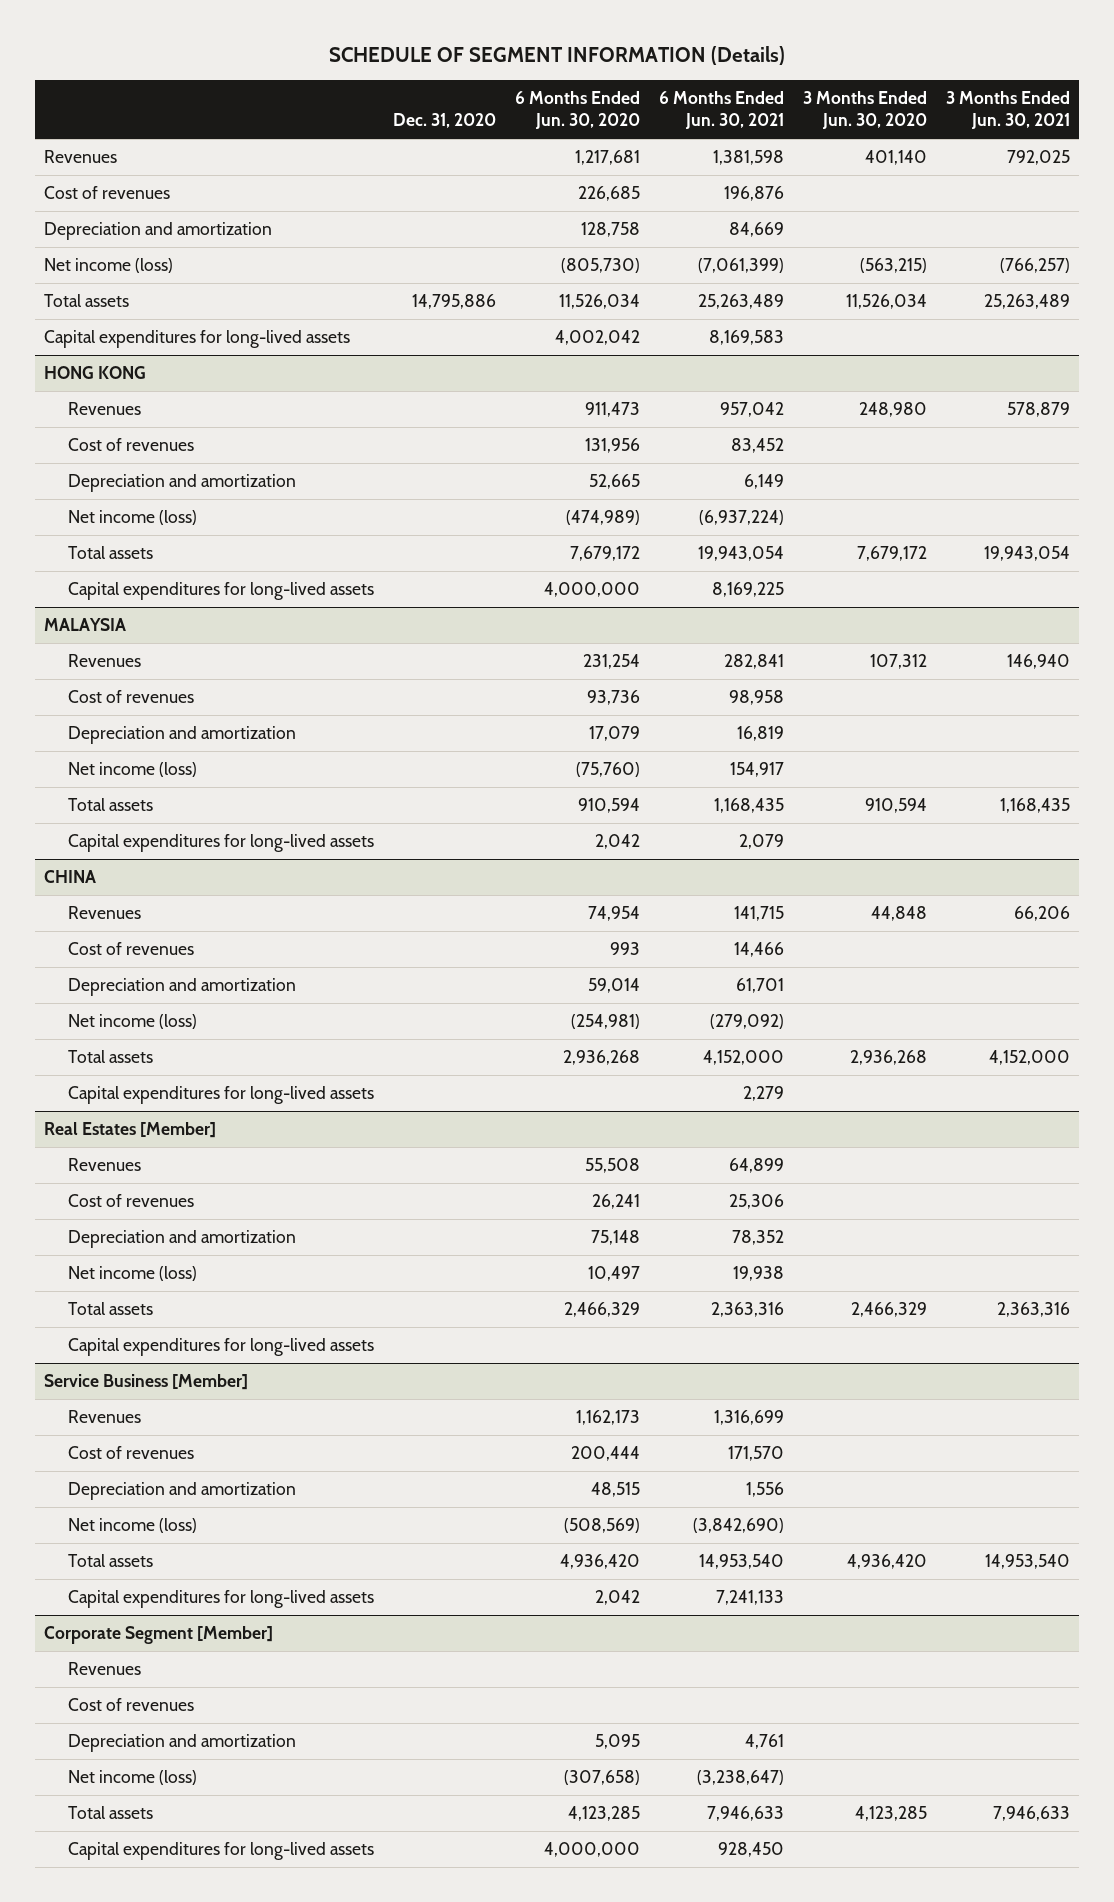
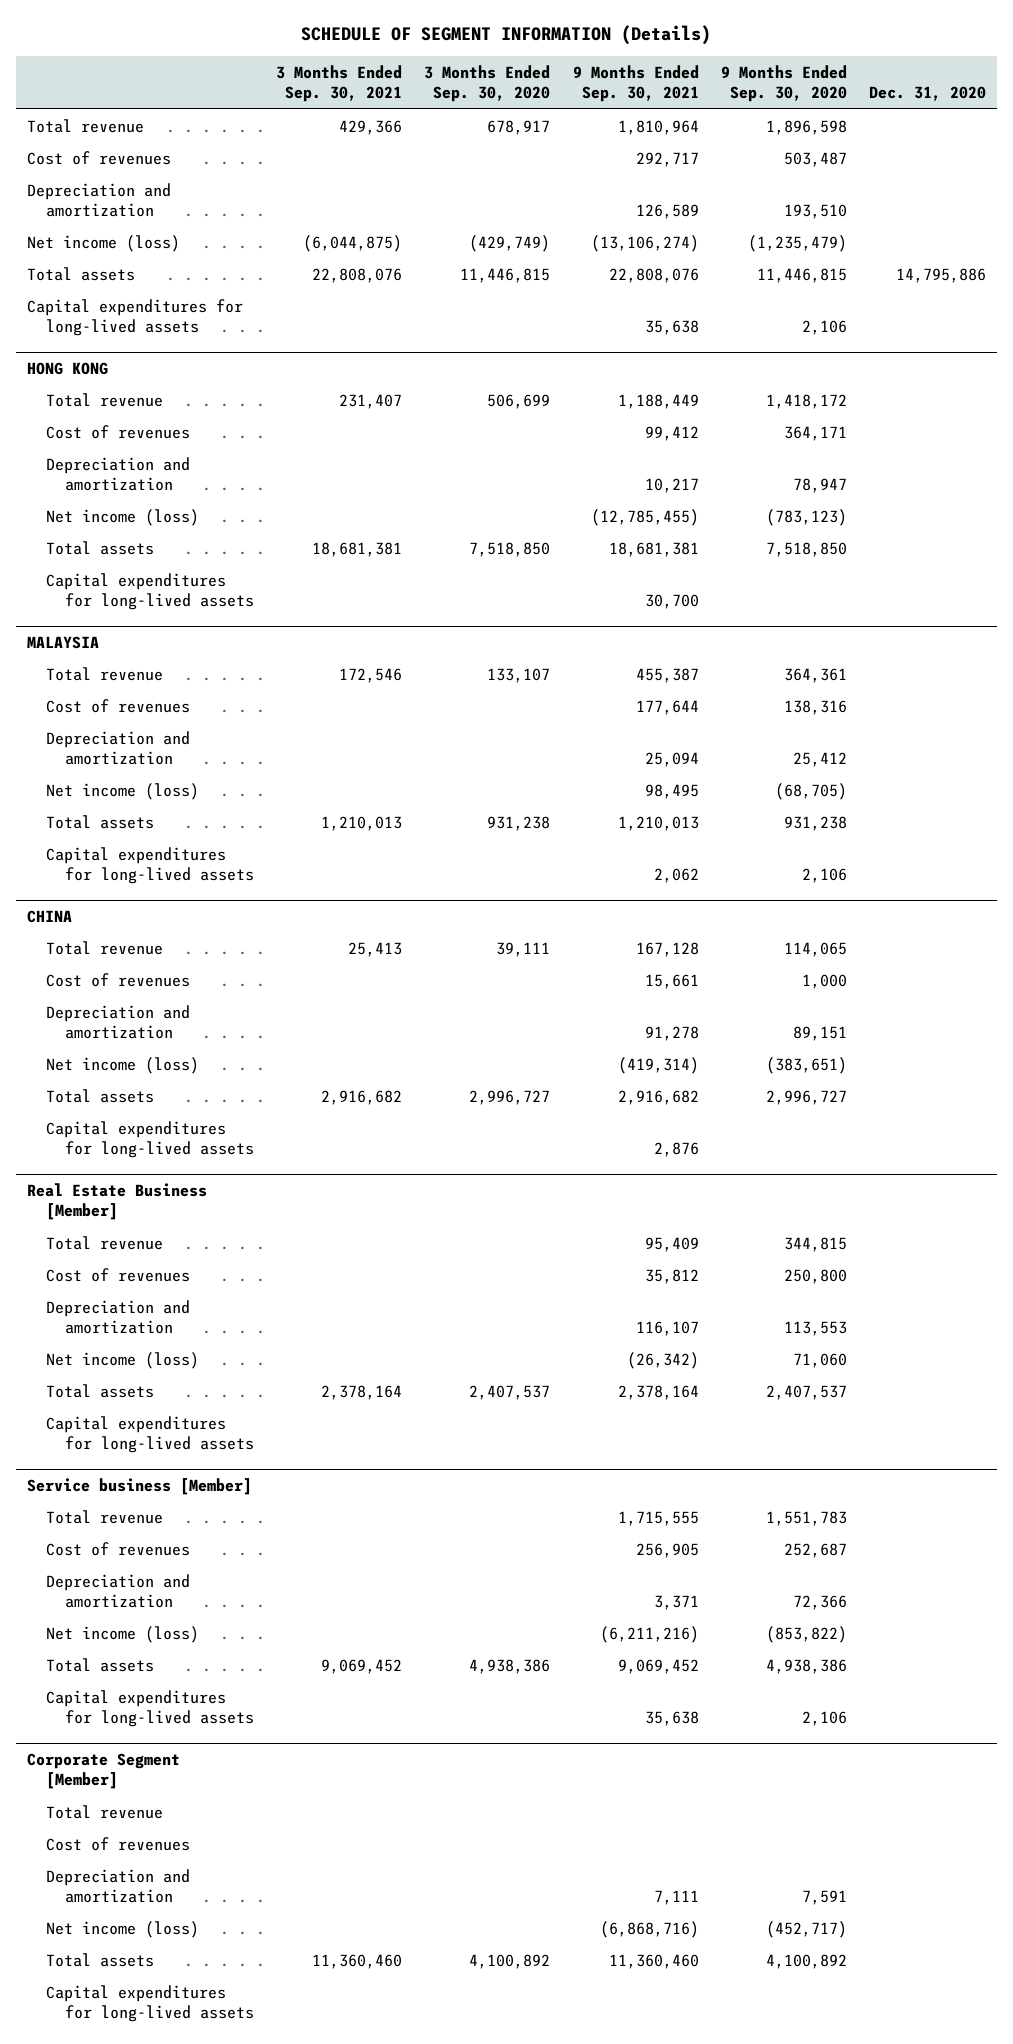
[515,91,641,130] 6 Months Ended Jun. 30, 2020 -> none
[658,91,784,130] 6 Months Ended Jun. 30, 2021 -> none
[802,91,927,130] 3 Months Ended Jun. 30, 2020 -> none
[945,91,1070,130] 3 Months Ended Jun. 30, 2021 -> none
none -> [276,64,403,102] 3 Months Ended Sep. 30, 2021
none -> [424,64,551,102] 3 Months Ended Sep. 30, 2020
none -> [572,64,699,102] 9 Months Ended Sep. 30, 2021
none -> [720,64,847,102] 9 Months Ended Sep. 30, 2020
[44,150,118,164] Revenues -> [26,118,144,133] Total revenue
[68,402,142,416] Revenues -> [46,392,164,407] Total revenue
[68,654,142,668] Revenues -> [46,666,164,681] Total revenue
[68,906,142,920] Revenues -> [46,940,164,955] Total revenue
[44,1122,217,1139] Real Estates [Member] -> [26,1182,207,1221] Real Estate Business [Member]
[68,1158,142,1172] Revenues -> [46,1235,164,1250] Total revenue
[44,1374,249,1391] Service Business [Member] -> [26,1477,252,1495] Service business [Member]
[68,1410,142,1424] Revenues -> [46,1509,164,1524] Total revenue
[68,1662,142,1676] Revenues -> [46,1804,164,1819] Total revenue

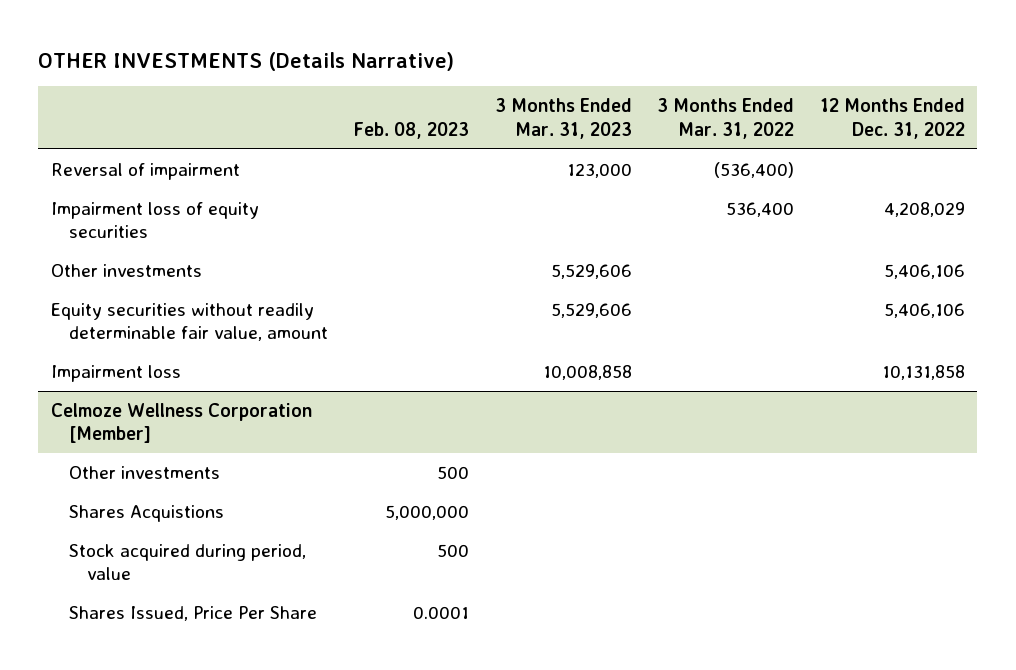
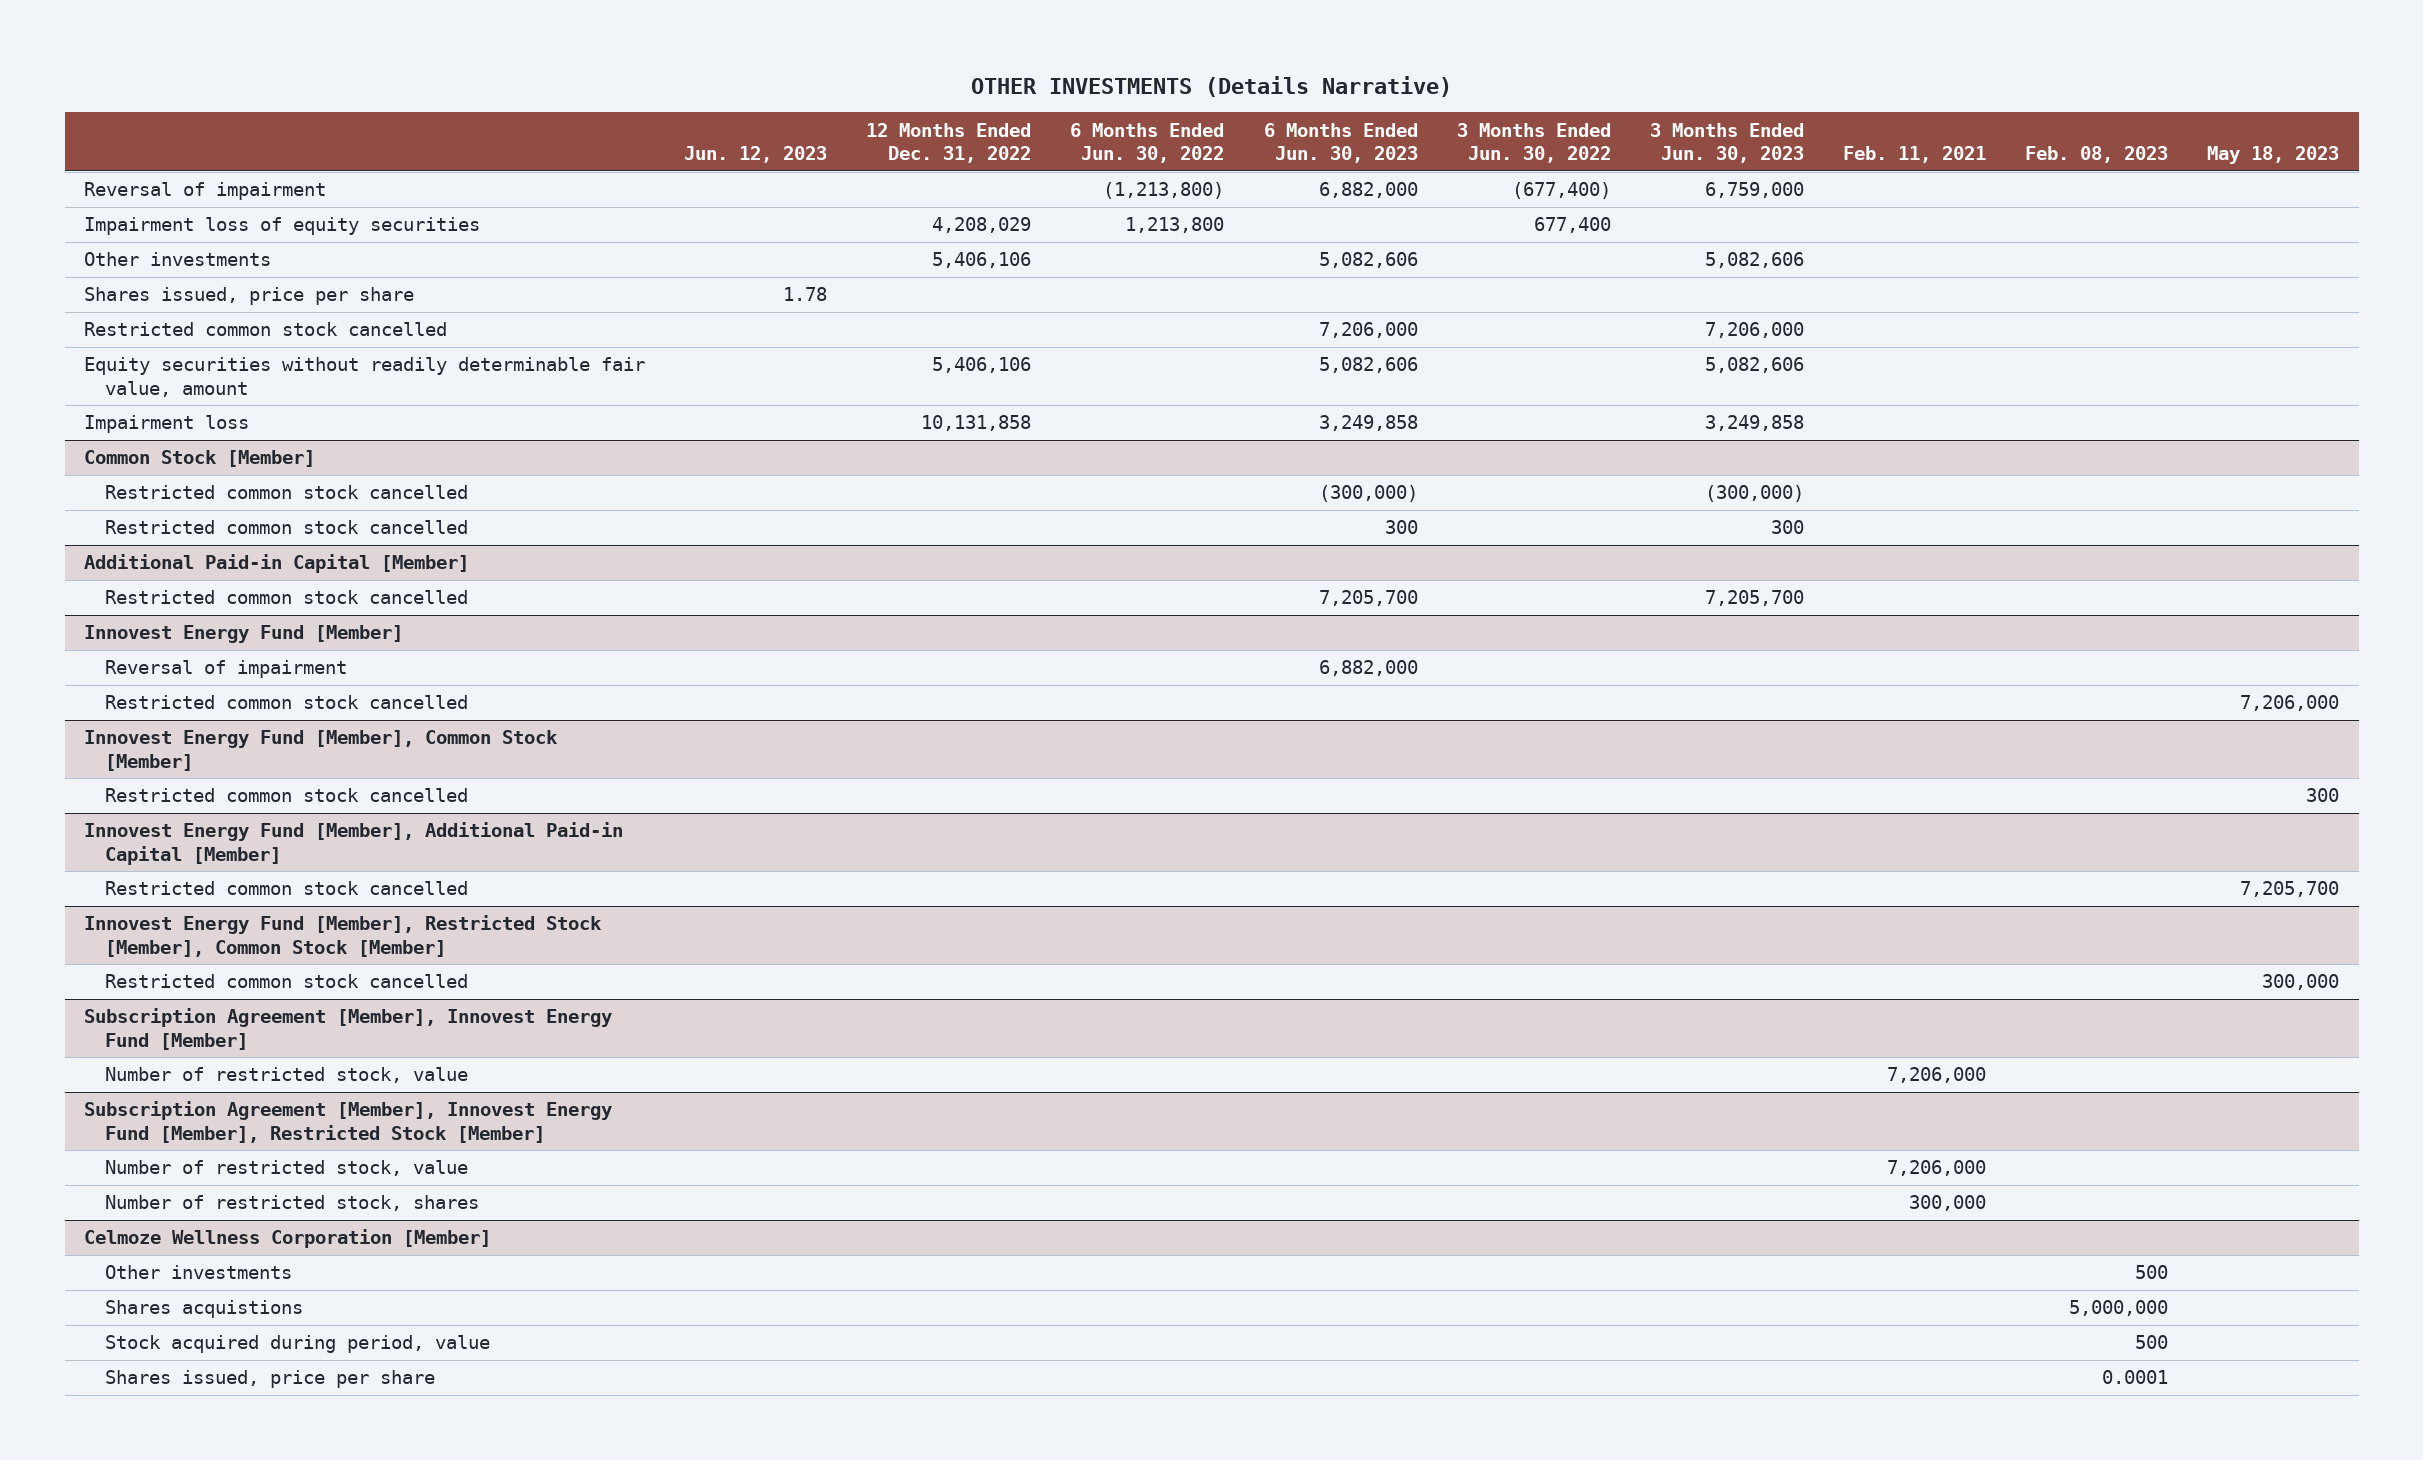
[494,97,632,139] 3 Months Ended Mar. 31, 2023 -> none
[657,97,795,139] 3 Months Ended Mar. 31, 2022 -> none
none -> [684,145,828,163] Jun. 12, 2023
none -> [1070,122,1225,163] 6 Months Ended Jun. 30, 2022
none -> [1263,122,1418,163] 6 Months Ended Jun. 30, 2023
none -> [1456,122,1611,163] 3 Months Ended Jun. 30, 2022
none -> [1649,122,1804,163] 3 Months Ended Jun. 30, 2023
none -> [1842,145,1986,163] Feb. 11, 2021
none -> [2207,145,2340,164] May 18, 2023
none -> [84,287,415,306] Shares issued, price per share
none -> [84,322,448,337] Restricted common stock cancelled
none -> [84,450,316,468] Common Stock [Member]
none -> [105,485,469,500] Restricted common stock cancelled
none -> [105,520,469,535] Restricted common stock cancelled
none -> [84,554,470,574] Additional Paid-in Capital [Member]
none -> [105,590,469,605] Restricted common stock cancelled
none -> [84,625,404,644] Innovest Energy Fund [Member]
none -> [105,660,348,679] Reversal of impairment
none -> [105,695,469,710] Restricted common stock cancelled
none -> [84,730,559,771] Innovest Energy Fund [Member], Common Stock [Member]
none -> [105,788,469,803] Restricted common stock cancelled
none -> [84,822,624,865] Innovest Energy Fund [Member], Additional Paid-in Capital [Member]
none -> [105,881,469,896] Restricted common stock cancelled
none -> [84,915,603,957] Innovest Energy Fund [Member], Restricted Stock [Member], Common Stock [Member]
none -> [105,974,469,989] Restricted common stock cancelled
none -> [84,1008,613,1050] Subscription Agreement [Member], Innovest Energy Fund [Member]
none -> [105,1067,469,1084] Number of restricted stock, value
none -> [84,1101,613,1143] Subscription Agreement [Member], Innovest Energy Fund [Member], Restricted Stock [Member]
none -> [105,1160,469,1177] Number of restricted stock, value
none -> [105,1195,480,1212] Number of restricted stock, shares
[68,504,224,522] Shares Acquistions -> [105,1300,304,1319] Shares acquistions
[68,605,317,621] Shares Issued, Price Per Share -> [105,1370,436,1389] Shares issued, price per share

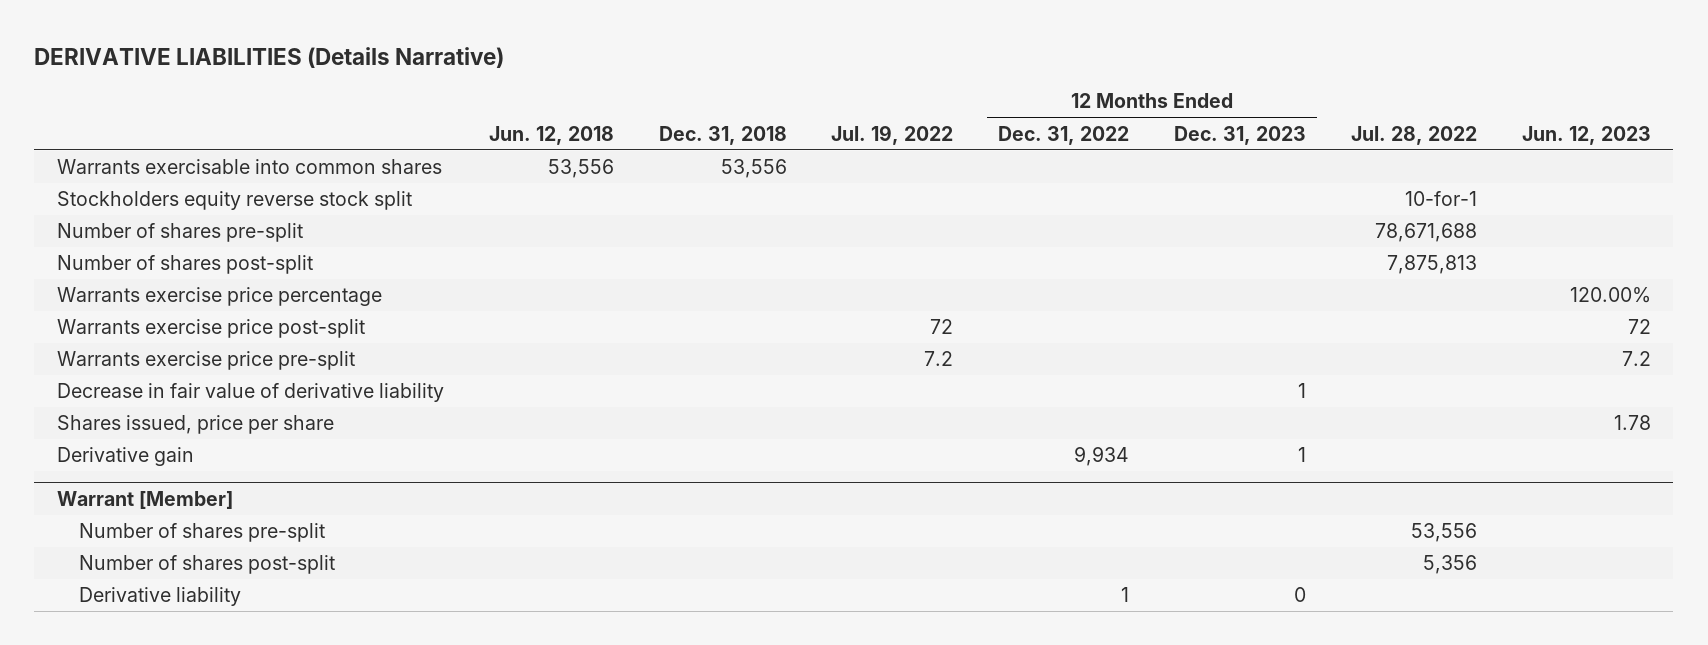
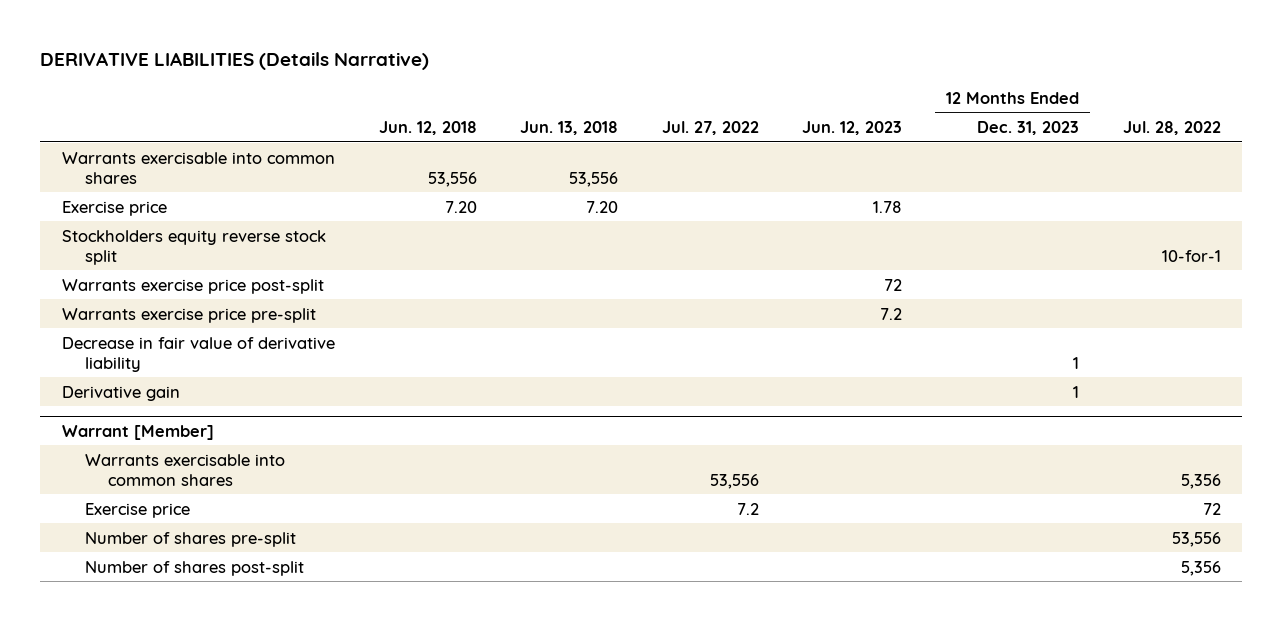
[658,125,787,145] Dec. 31, 2018 -> none
[831,124,954,145] Jul. 19, 2022 -> none
[998,125,1130,145] Dec. 31, 2022 -> none
none -> [520,120,619,135] Jun. 13, 2018
none -> [661,120,759,135] Jul. 27, 2022
none -> [62,200,168,216] Exercise price
[56,223,303,243] Number of shares pre-split -> none
[56,255,313,275] Number of shares post-split -> none
[56,287,382,307] Warrants exercise price percentage -> none
[56,415,334,435] Shares issued, price per share -> none
none -> [85,453,286,486] Warrants exercisable into common shares
none -> [85,502,191,518] Exercise price
[79,587,242,607] Derivative liability -> none

